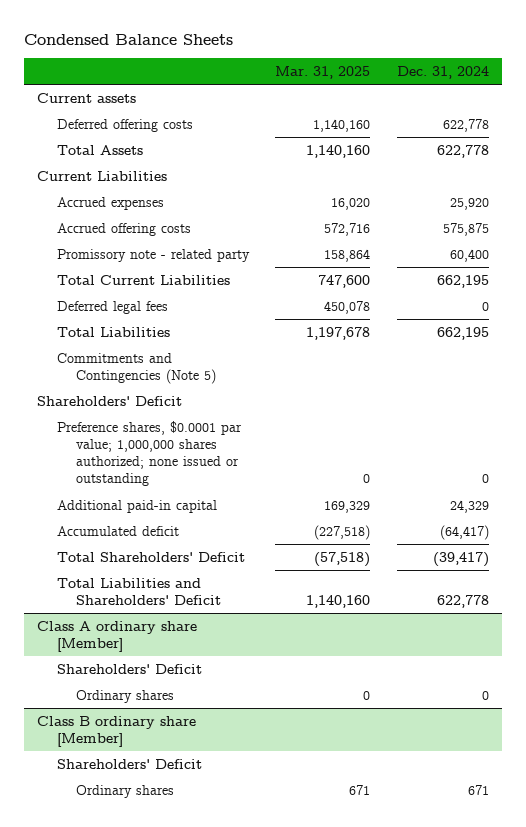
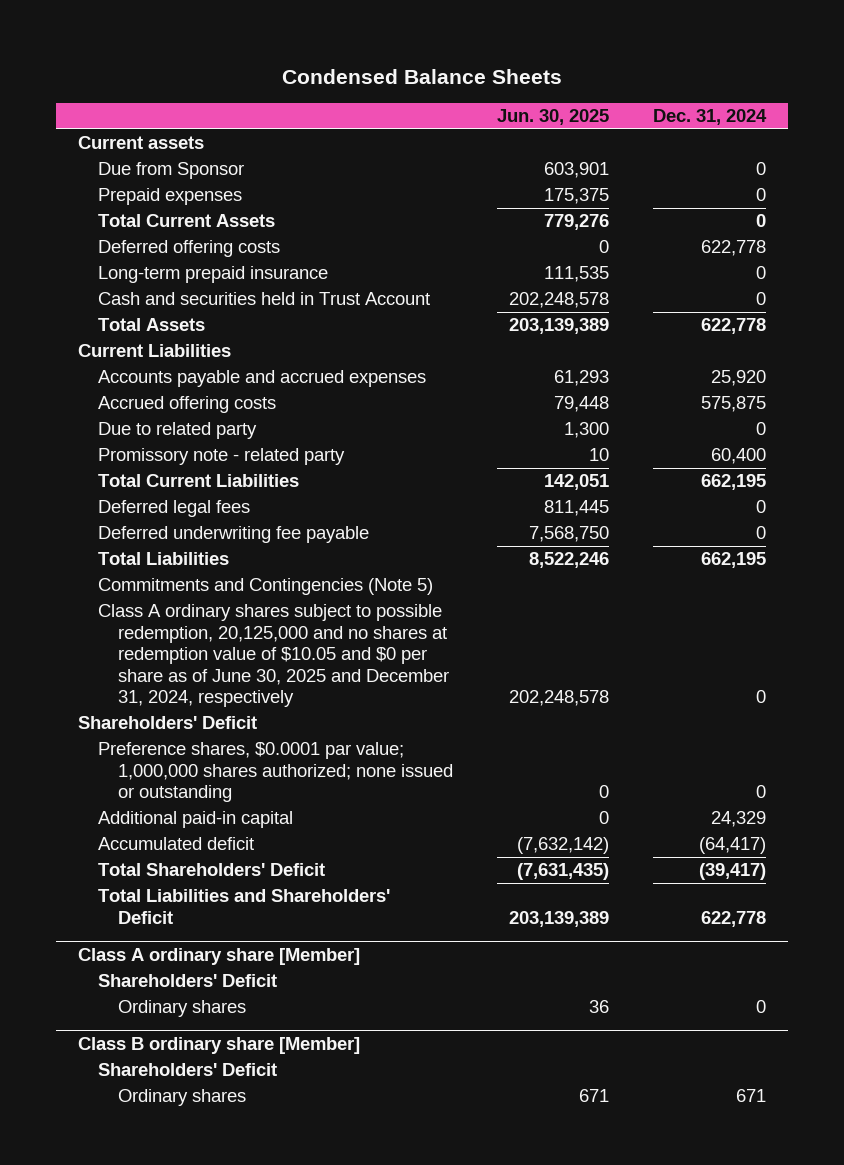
[275,65,371,79] Mar. 31, 2025 -> none
none -> [497,108,610,125] Jun. 30, 2025
none -> [97,162,244,180] Due from Sponsor
none -> [97,188,242,206] Prepaid expenses
none -> [97,214,275,228] Total Current Assets
none -> [97,266,328,284] Long-term prepaid insurance
none -> [97,292,430,306] Cash and securities held in Trust Account
[56,196,164,210] Accrued expenses -> [97,370,426,388] Accounts payable and accrued expenses
none -> [97,422,257,440] Due to related party
none -> [97,526,369,544] Deferred underwriting fee payable
none -> [97,604,450,708] Class A ordinary shares subject to possible redemption, 20,125,000 and no shares at redemption value of $10.05 and $0 per share as of June 30, 2025 and December 31, 2024, respectively

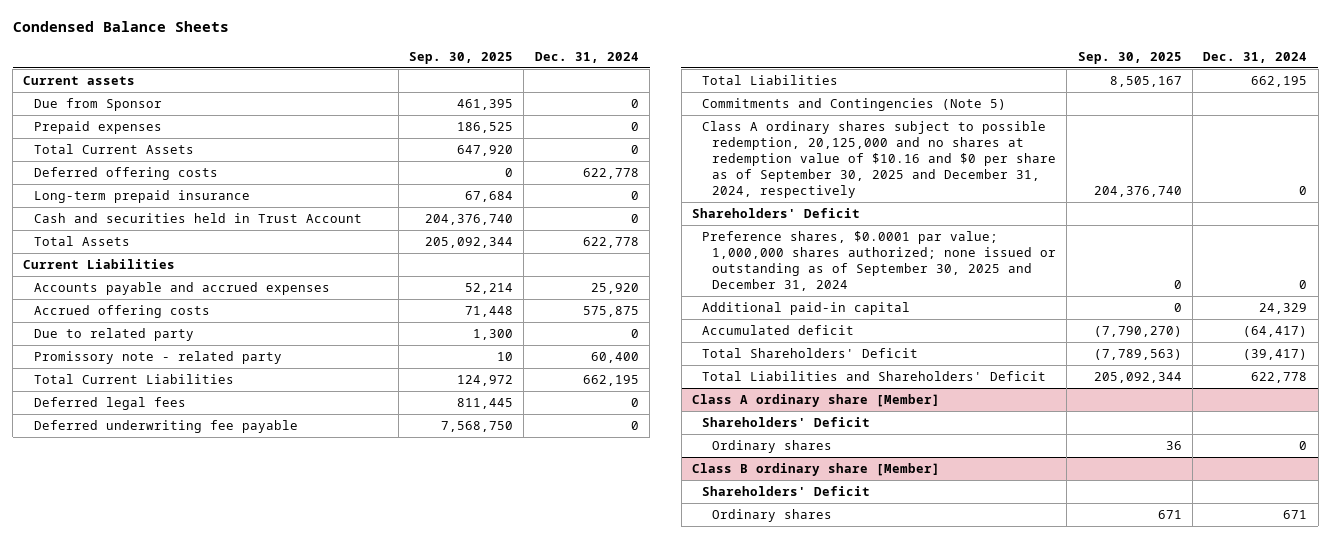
[497,108,610,125] Jun. 30, 2025 -> none
none -> [409,51,514,64] Sep. 30, 2025
[97,604,450,708] Class A ordinary shares subject to possible redemption, 20,125,000 and no shares at redemption value of $10.05 and $0 per share as of June 30, 2025 and December 31, 2024, respectively -> [701,121,1057,198] Class A ordinary shares subject to possible redemption, 20,125,000 and no shares at redemption value of $10.16 and $0 per share as of September 30, 2025 and December 31, 2024, respectively
[97,742,454,803] Preference shares, $0.0001 par value; 1,000,000 shares authorized; none issued or outstanding -> [701,231,1057,291] Preference shares, $0.0001 par value; 1,000,000 shares authorized; none issued or outstanding as of September 30, 2025 and December 31, 2024

